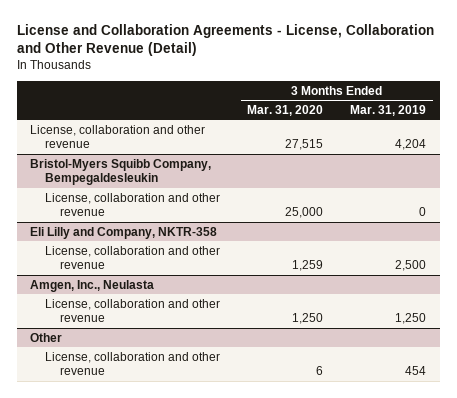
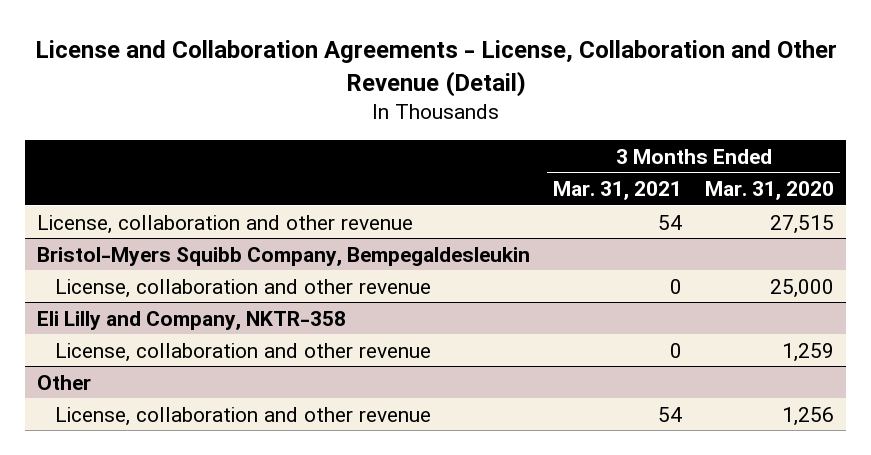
[350,104,427,116] Mar. 31, 2019 -> none
none -> [553,180,683,200] Mar. 31, 2021
[30,279,155,292] Amgen, Inc., Neulasta -> none
[45,298,221,323] License, collaboration and other revenue -> none
[316,366,324,376] 6 -> [782,406,835,426] 1,256

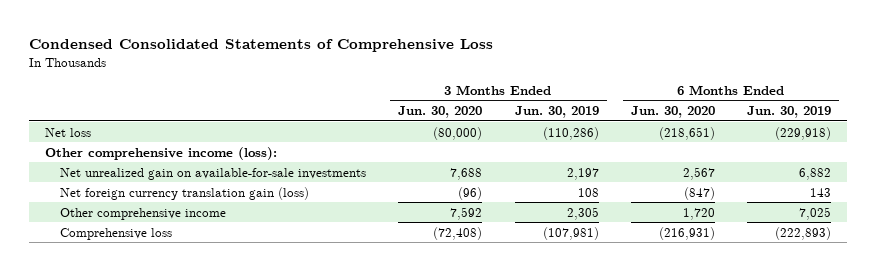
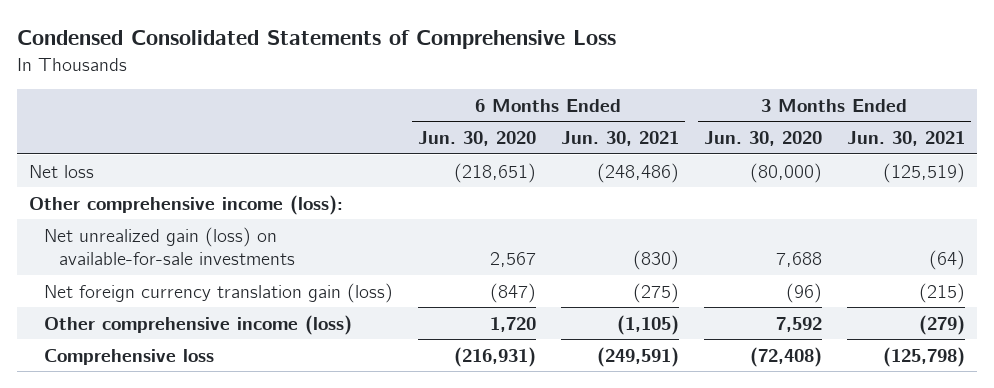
[514,106,599,119] Jun. 30, 2019 -> none
[746,106,831,119] Jun. 30, 2019 -> none
none -> [560,130,679,146] Jun. 30, 2021
none -> [846,130,965,146] Jun. 30, 2021
[60,167,367,180] Net unrealized gain on available-for-sale investments -> [44,226,296,266] Net unrealized gain (loss) on available-for-sale investments
[60,207,227,220] Other comprehensive income -> [44,314,353,335] Other comprehensive income (loss)

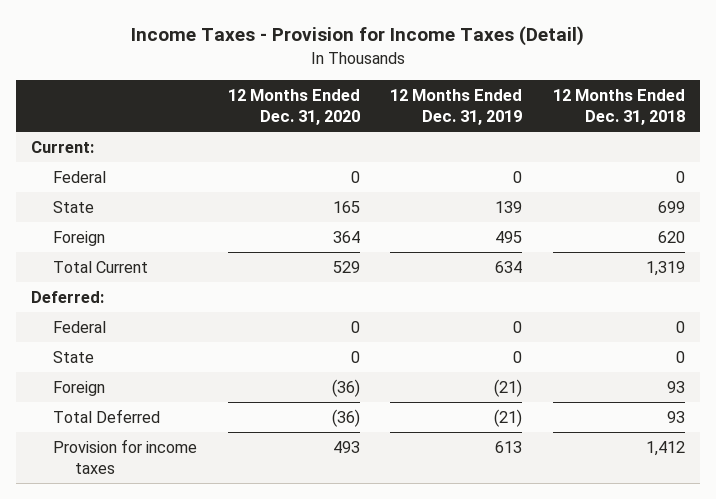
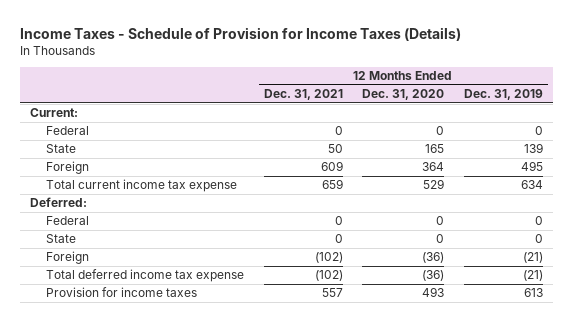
[131,26,585,47] Income Taxes - Provision for Income Taxes (Detail) -> [19,26,461,41] Income Taxes - Schedule of Provision for Income Taxes (Details)
[553,88,686,125] 12 Months Ended Dec. 31, 2018 -> none
none -> [263,89,343,101] Dec. 31, 2021
[53,261,149,274] Total Current -> [45,179,237,193] Total current income tax expense
[53,409,161,424] Total Deferred -> [45,269,244,283] Total deferred income tax expense

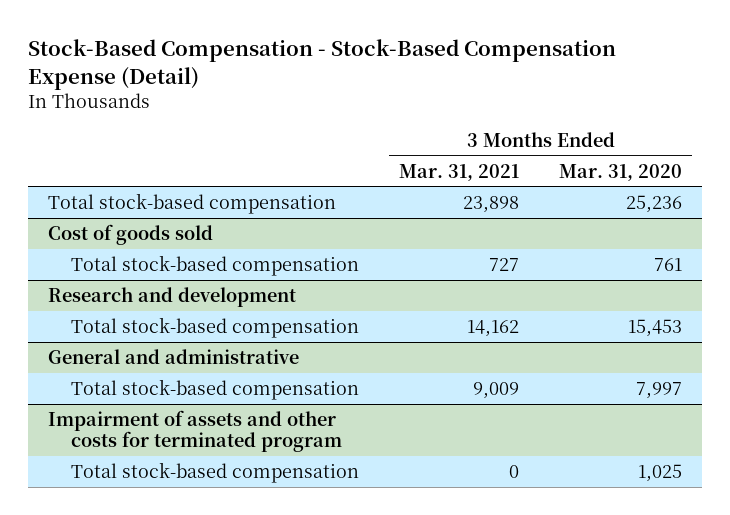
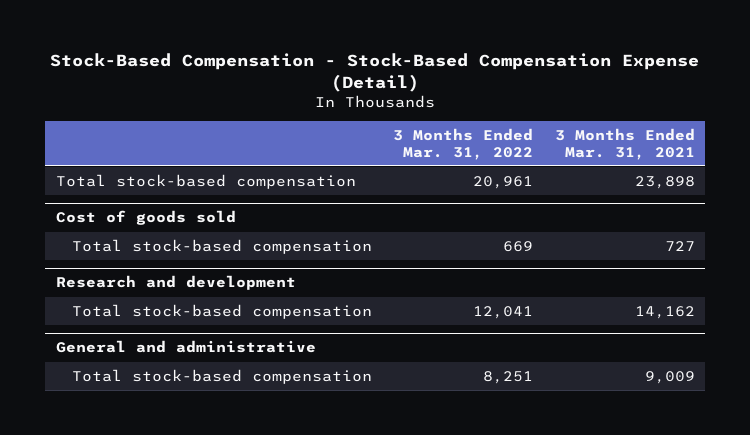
[559,163,683,181] Mar. 31, 2020 -> none
none -> [393,127,534,160] 3 Months Ended Mar. 31, 2022
[48,409,343,453] Impairment of assets and other costs for terminated program -> none
[71,461,360,483] Total stock-based compensation -> none

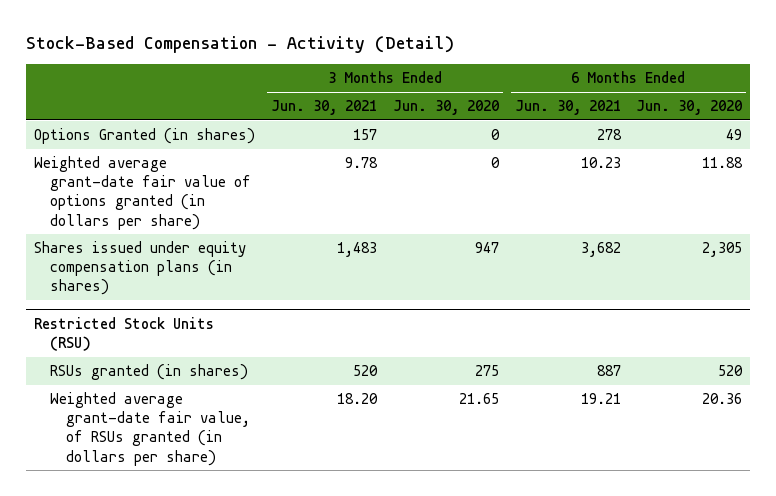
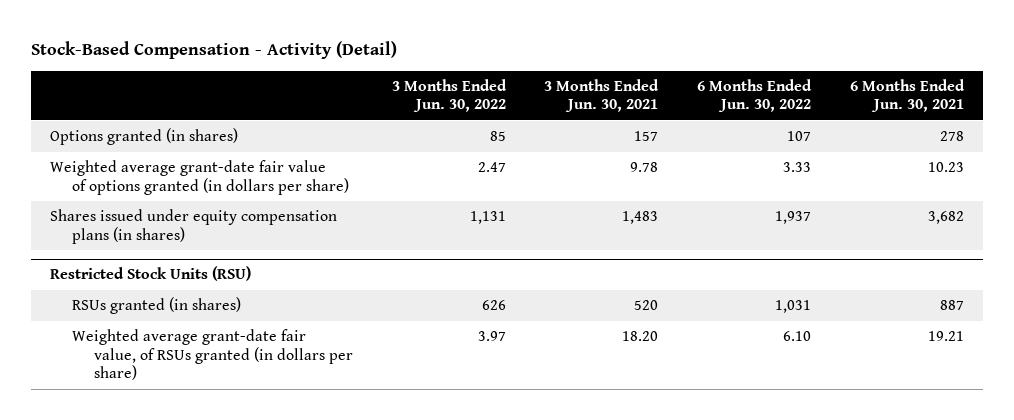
[392,100,499,116] Jun. 30, 2020 -> none
[636,100,743,116] Jun. 30, 2020 -> none
none -> [391,78,507,113] 3 Months Ended Jun. 30, 2022
none -> [696,78,812,113] 6 Months Ended Jun. 30, 2022
[34,128,256,145] Options Granted (in shares) -> [50,128,239,146] Options granted (in shares)

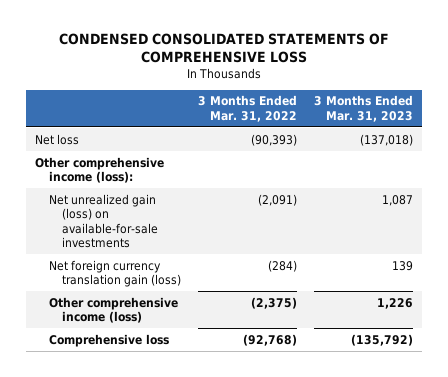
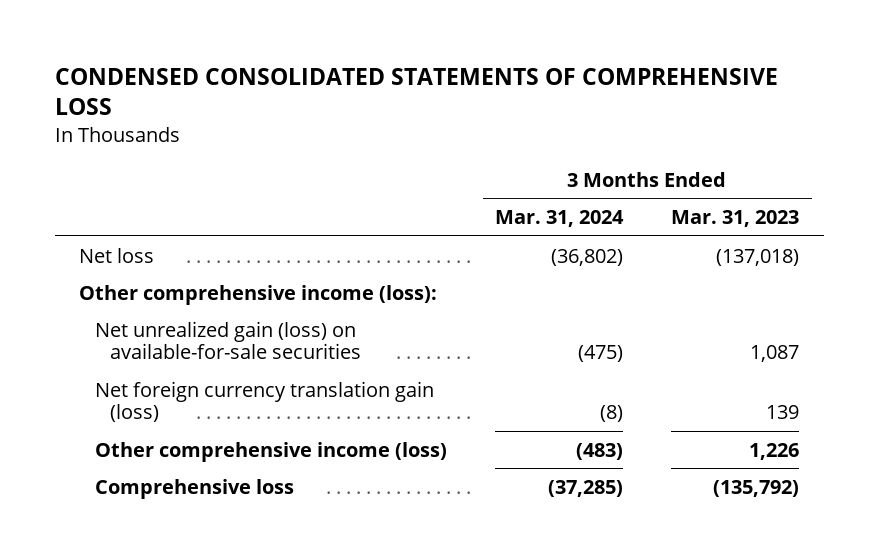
[198,95,298,122] 3 Months Ended Mar. 31, 2022 -> none
none -> [494,210,624,228] Mar. 31, 2024
[48,193,159,249] Net unrealized gain (loss) on available-for-sale investments -> [94,320,362,360] Net unrealized gain (loss) on available-for-sale securities

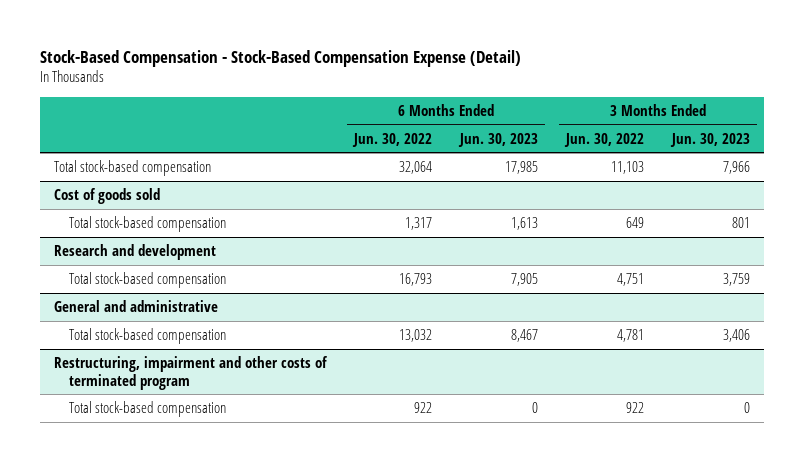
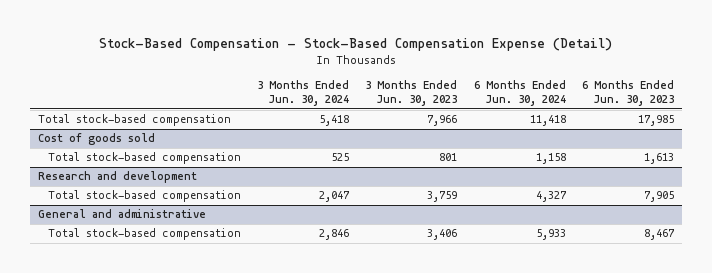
[352,132,433,147] Jun. 30, 2022 -> none
[564,132,645,147] Jun. 30, 2022 -> none
none -> [257,80,350,107] 3 Months Ended Jun. 30, 2024
none -> [473,80,566,107] 6 Months Ended Jun. 30, 2024
[54,355,329,390] Restructuring, impairment and other costs of terminated program -> none
[68,400,226,417] Total stock-based compensation -> none

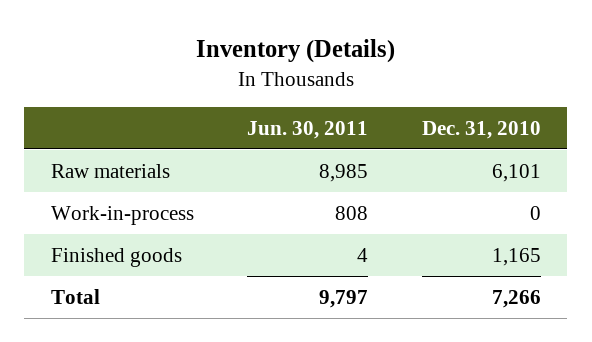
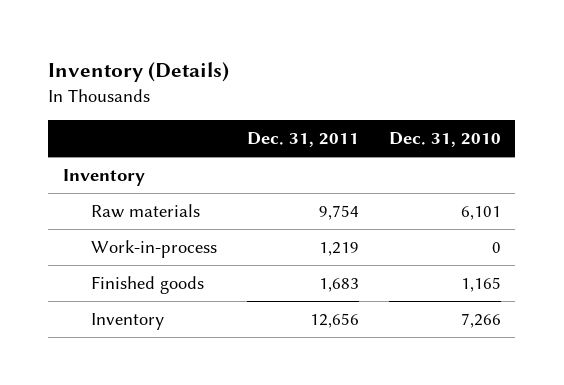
[247,120,369,139] Jun. 30, 2011 -> none
none -> [246,132,359,148] Dec. 31, 2011
none -> [63,168,146,186] Inventory
[50,288,100,304] Total -> [91,312,165,330] Inventory

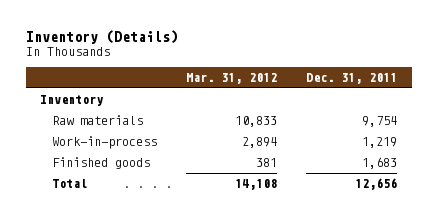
[388,132,501,148] Dec. 31, 2010 -> none
none -> [186,72,278,84] Mar. 31, 2012
[91,312,165,330] Inventory -> [52,179,88,189] Total

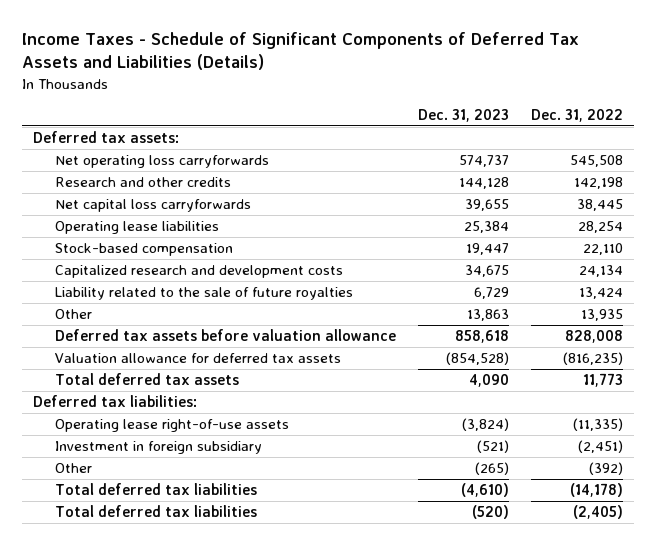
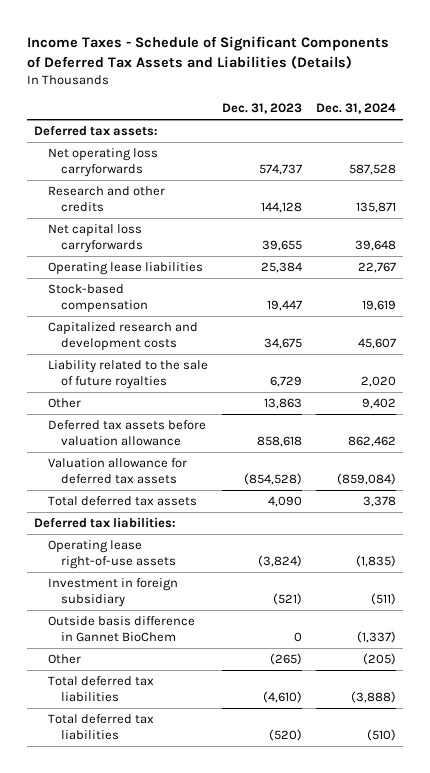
[531,108,624,122] Dec. 31, 2022 -> none
none -> [315,103,396,115] Dec. 31, 2024
none -> [47,616,195,643] Outside basis difference in Gannet BioChem

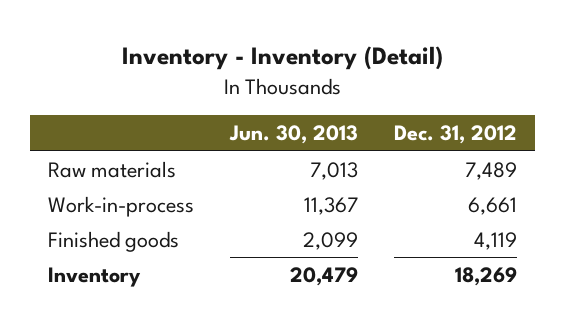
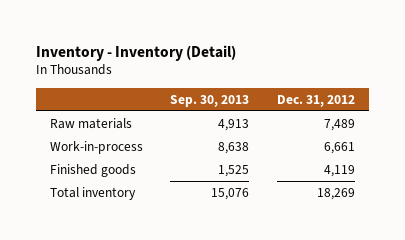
[229,125,359,145] Jun. 30, 2013 -> none
none -> [170,94,250,107] Sep. 30, 2013
[48,266,142,287] Inventory -> [49,186,136,200] Total inventory

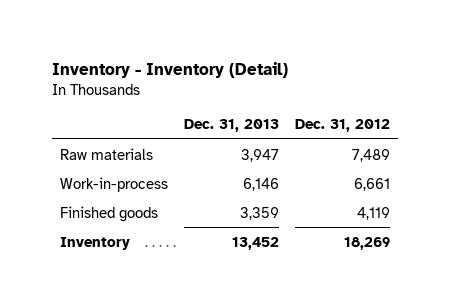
[170,94,250,107] Sep. 30, 2013 -> none
none -> [184,119,280,133] Dec. 31, 2013
[49,186,136,200] Total inventory -> [59,236,130,250] Inventory

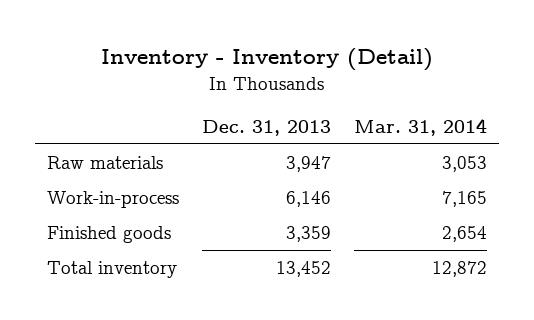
[295,119,391,133] Dec. 31, 2012 -> none
none -> [354,117,488,136] Mar. 31, 2014
[59,236,130,250] Inventory -> [46,261,177,279] Total inventory

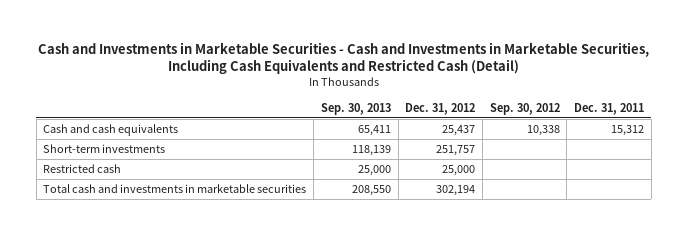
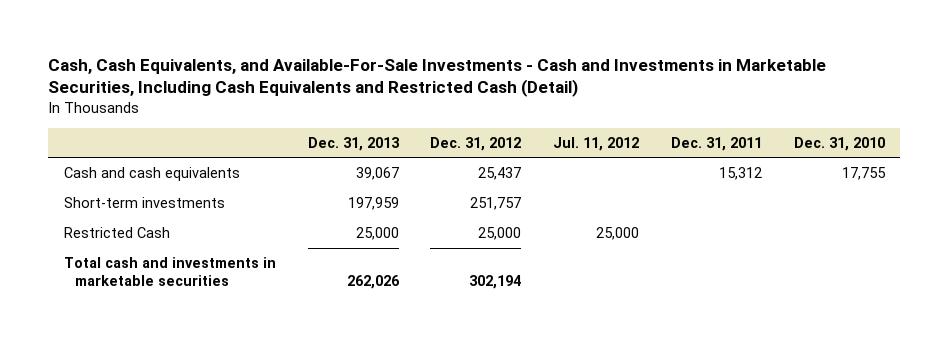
[37,41,649,75] Cash and Investments in Marketable Securities - Cash and Investments in Marketable Securities, Including Cash Equivalents and Restricted Cash (Detail) -> [47,58,826,98] Cash, Cash Equivalents, and Available-For-Sale Investments - Cash and Investments in Marketable Securities, Including Cash Equivalents and Restricted Cash (Detail)
[320,102,391,115] Sep. 30, 2013 -> none
[489,102,560,115] Sep. 30, 2012 -> none
none -> [307,136,400,151] Dec. 31, 2013
none -> [553,136,640,151] Jul. 11, 2012
none -> [793,136,885,151] Dec. 31, 2010
[43,164,122,174] Restricted cash -> [63,226,170,238] Restricted Cash

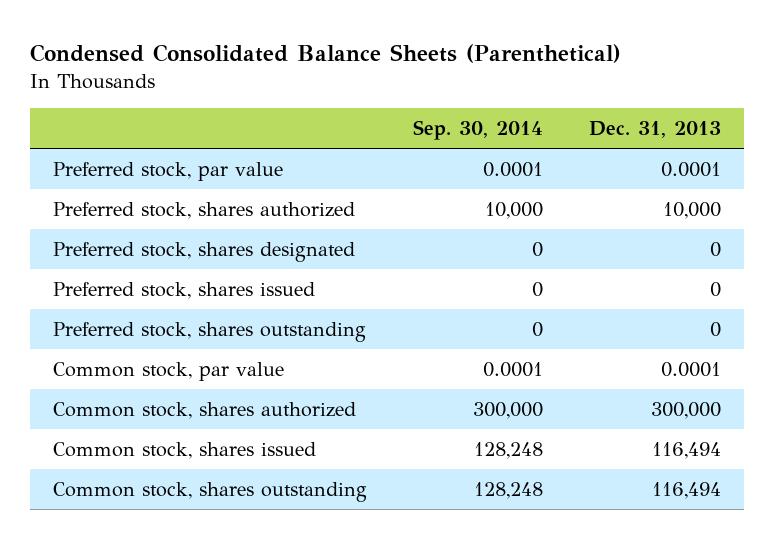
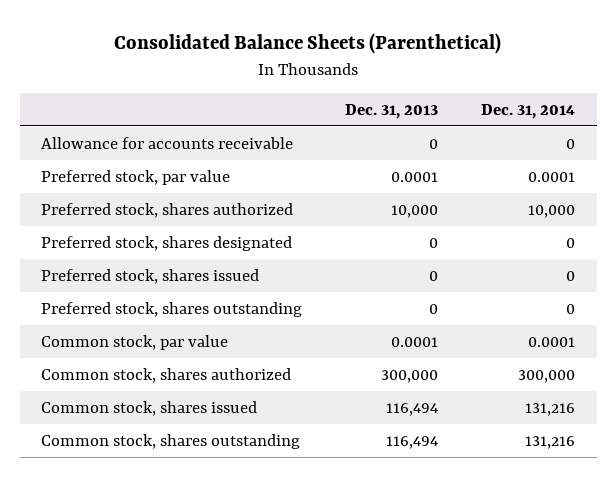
[30,44,622,64] Condensed Consolidated Balance Sheets (Parenthetical) -> [114,33,502,55] Consolidated Balance Sheets (Parenthetical)
[413,119,544,140] Sep. 30, 2014 -> none
none -> [481,104,576,120] Dec. 31, 2014
none -> [41,136,294,149] Allowance for accounts receivable

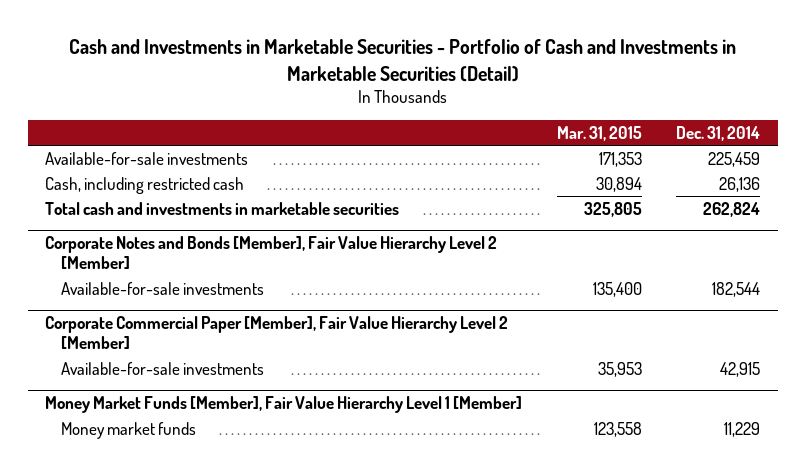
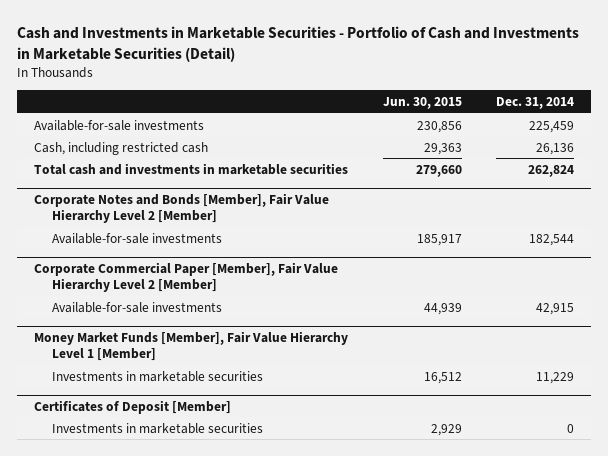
[556,125,642,141] Mar. 31, 2015 -> none
none -> [382,96,462,109] Jun. 30, 2015
[61,421,197,439] Money market funds -> [51,370,263,382] Investments in marketable securities
none -> [34,399,232,414] Certificates of Deposit [Member]
none -> [51,422,263,434] Investments in marketable securities

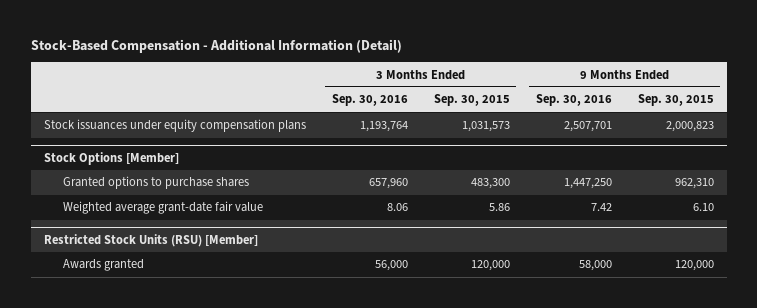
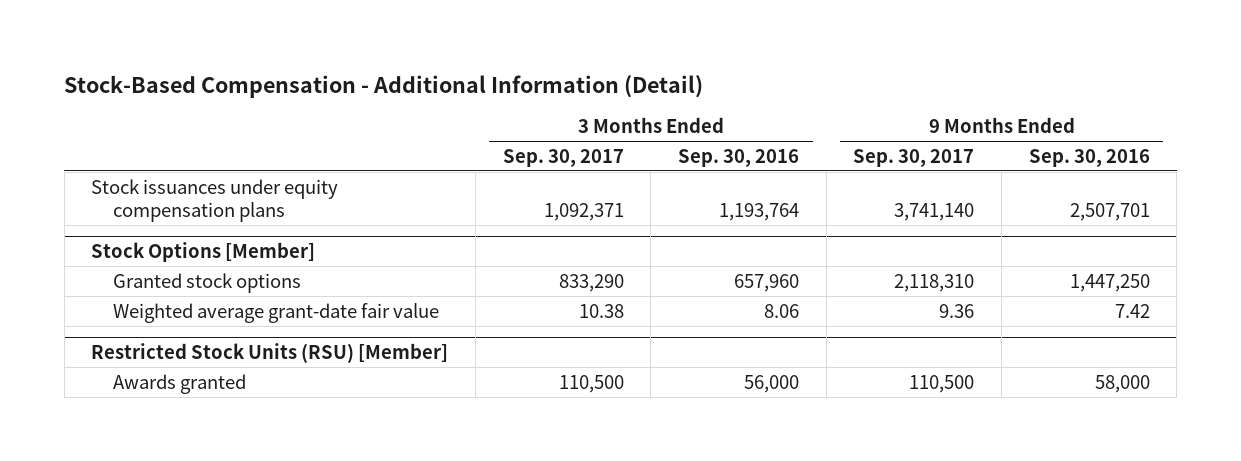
[433,94,510,107] Sep. 30, 2015 -> none
[637,94,714,107] Sep. 30, 2015 -> none
none -> [502,148,624,167] Sep. 30, 2017
none -> [853,148,975,167] Sep. 30, 2017
[62,176,249,190] Granted options to purchase shares -> [112,272,301,293] Granted stock options

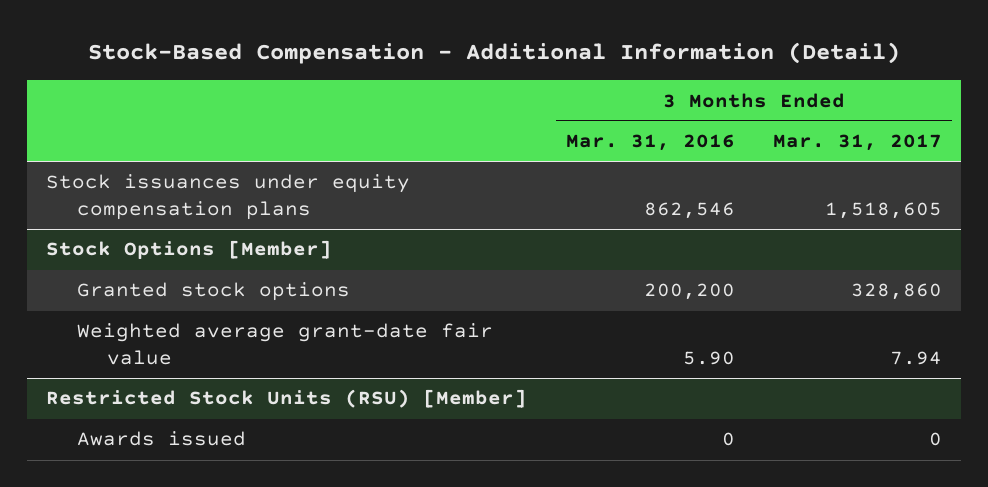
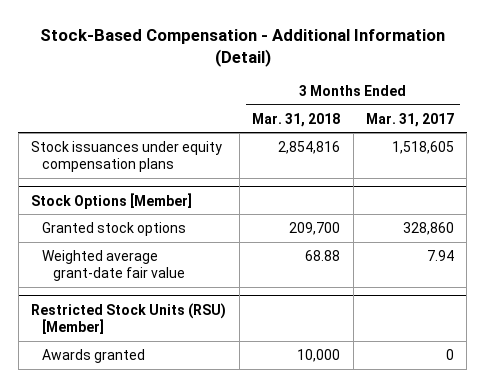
[565,134,735,152] Mar. 31, 2016 -> none
none -> [252,112,341,127] Mar. 31, 2018
[76,431,246,447] Awards issued -> [42,348,146,363] Awards granted

